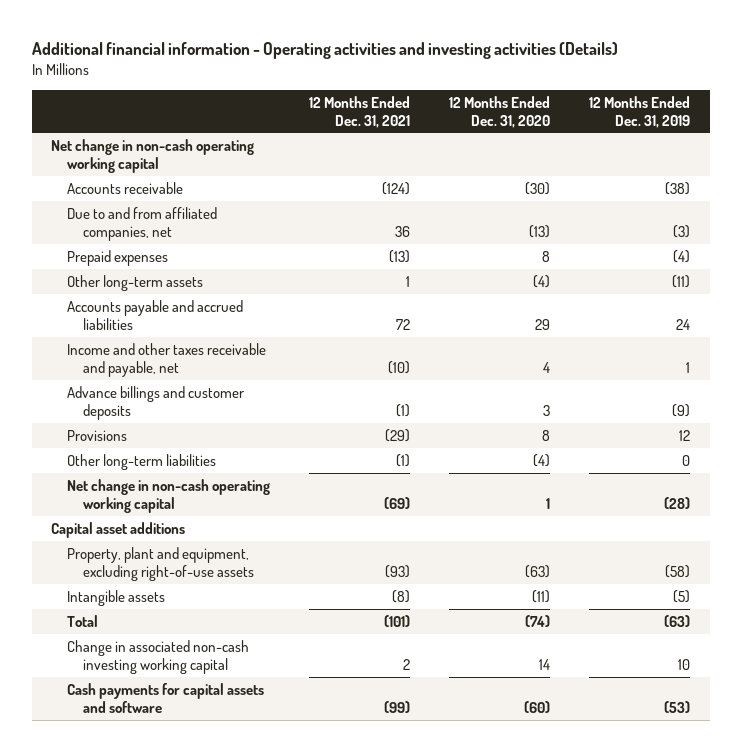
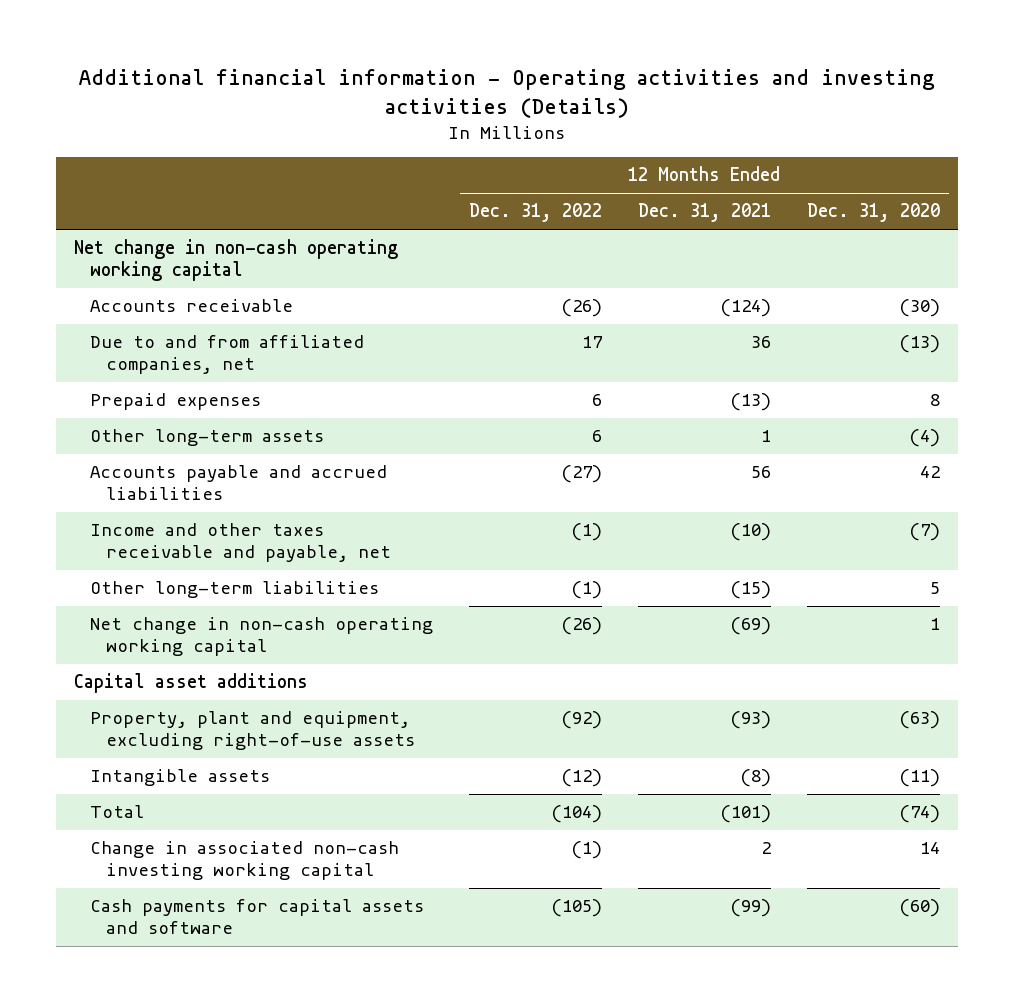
[589,95,691,128] 12 Months Ended Dec. 31, 2019 -> none
none -> [468,203,602,223] Dec. 31, 2022
[67,385,246,420] Advance billings and customer deposits -> none
[67,429,128,441] Provisions -> none
[396,318,411,330] 72 -> [750,466,771,479] 56
[535,318,551,330] 29 -> [919,466,940,479] 42
[543,361,551,373] 4 -> [908,523,940,542] (7)
[396,453,411,467] (1) -> [729,581,771,600] (15)
[533,453,551,467] (4) -> [929,582,940,595] 5

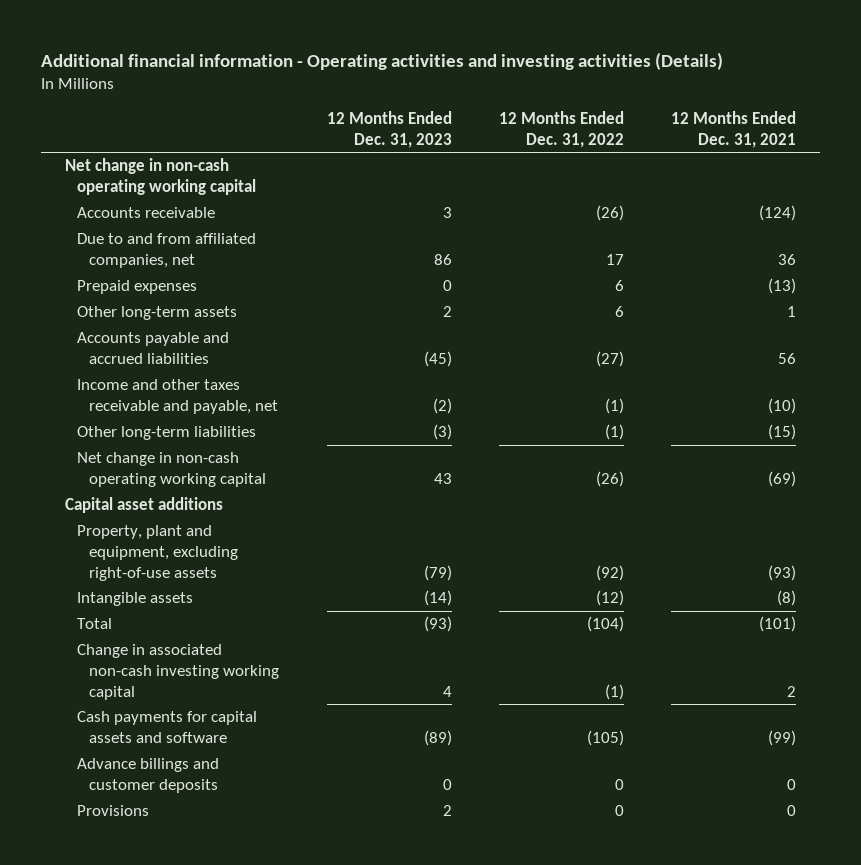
[806,203,940,223] Dec. 31, 2020 -> none
none -> [326,111,452,148] 12 Months Ended Dec. 31, 2023
none -> [76,758,219,794] Advance billings and customer deposits
none -> [76,805,149,817] Provisions

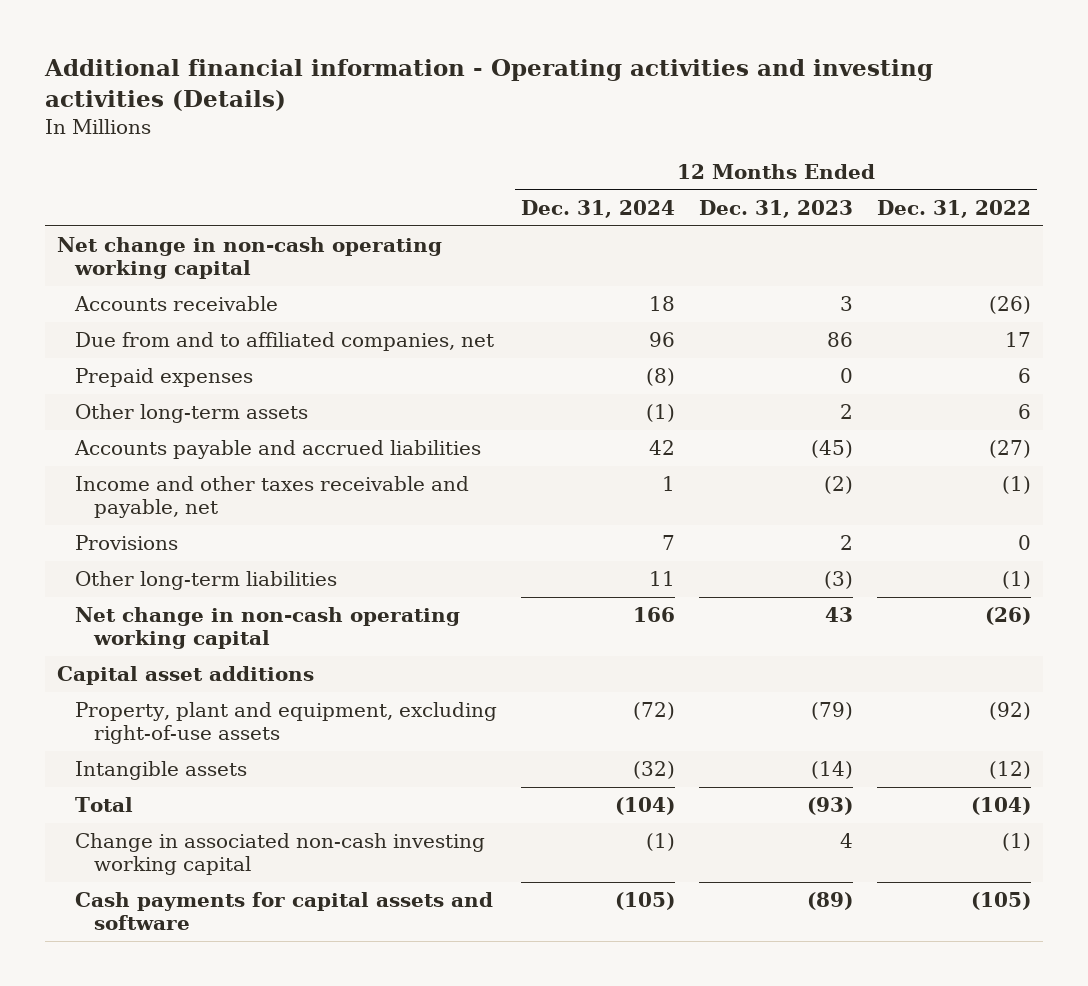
[671,111,797,148] 12 Months Ended Dec. 31, 2021 -> none
none -> [521,200,676,219] Dec. 31, 2024
[76,233,256,269] Due to and from affiliated companies, net -> [75,332,495,352] Due from and to affiliated companies, net
[76,805,149,817] Provisions -> [75,535,179,551] Provisions
[76,758,219,794] Advance billings and customer deposits -> none

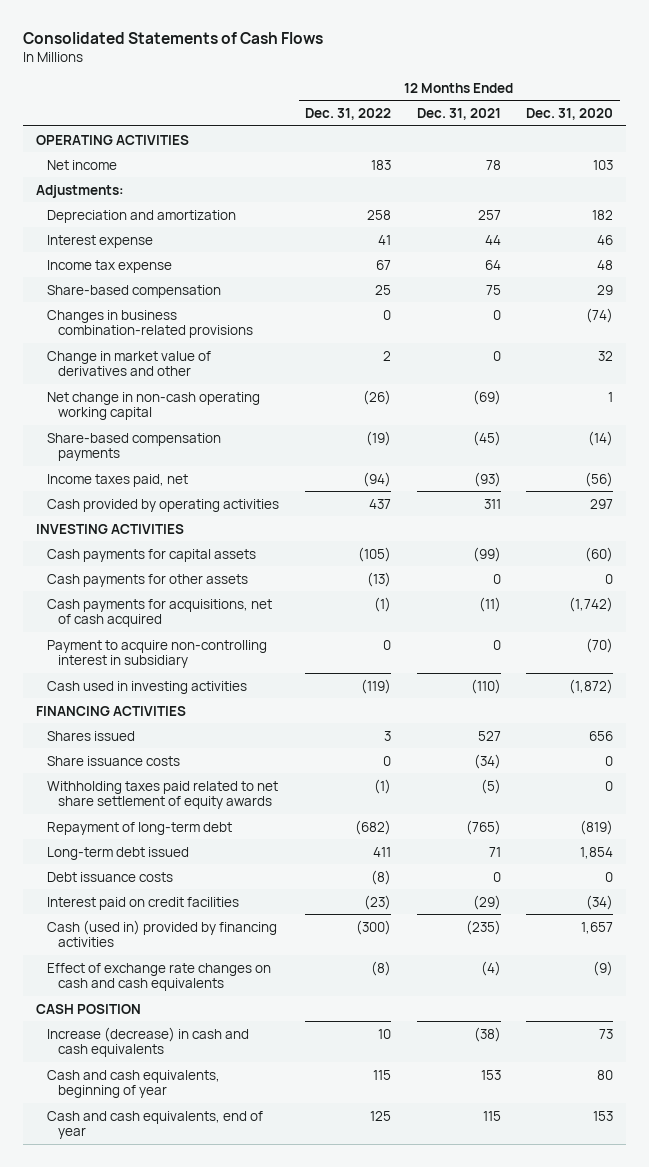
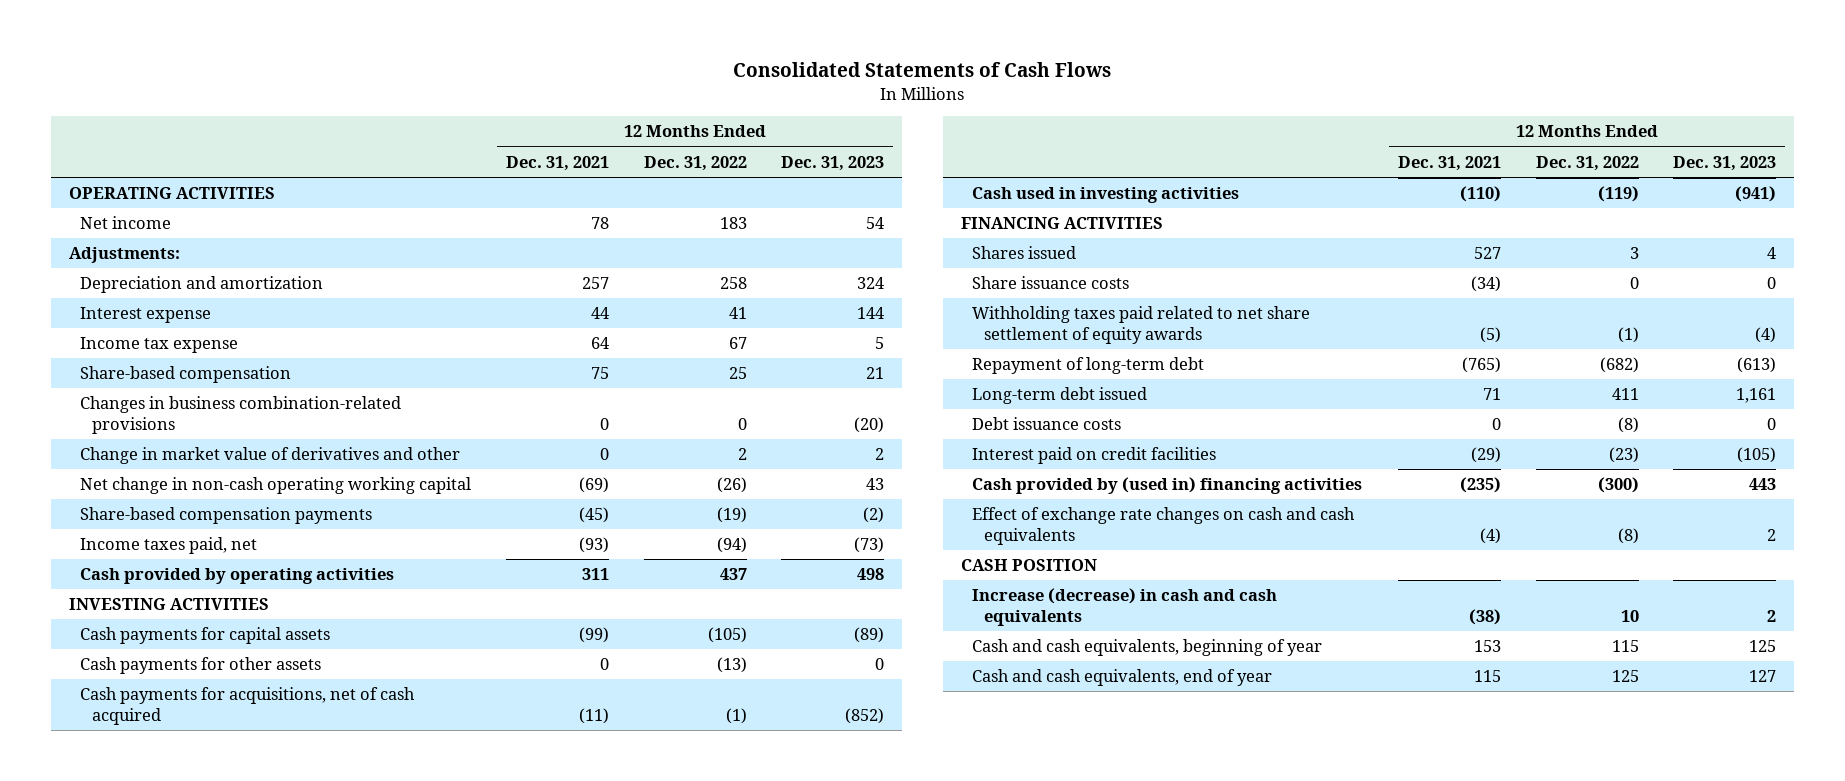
[526,107,614,120] Dec. 31, 2020 -> none
none -> [781,155,885,171] Dec. 31, 2023
[47,639,268,669] Payment to acquire non-controlling interest in subsidiary -> none
[47,919,278,948] Cash (used in) provided by financing activities -> [972,477,1363,495] Cash provided by (used in) financing activities

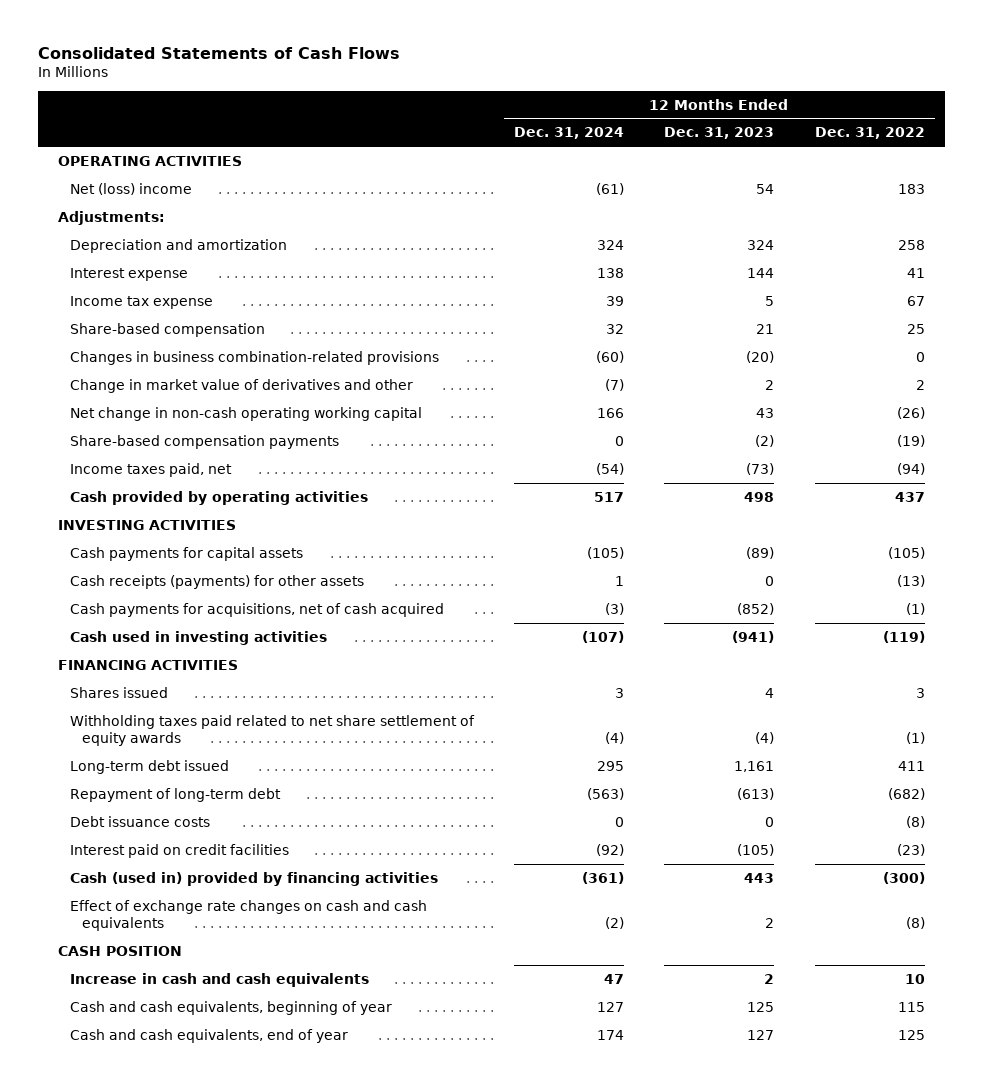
[506,155,610,171] Dec. 31, 2021 -> none
none -> [514,127,625,140] Dec. 31, 2024
[80,216,172,230] Net income -> [70,182,193,195] Net (loss) income
[80,657,322,675] Cash payments for other assets -> [70,574,365,589] Cash receipts (payments) for other assets
[972,276,1130,290] Share issuance costs -> none
[972,357,1205,375] Repayment of long-term debt -> [70,787,282,802] Repayment of long-term debt
[972,477,1363,495] Cash provided by (used in) financing activities -> [70,871,439,886] Cash (used in) provided by financing activities
[972,588,1278,626] Increase (decrease) in cash and cash equivalents -> [70,972,370,987] Increase in cash and cash equivalents

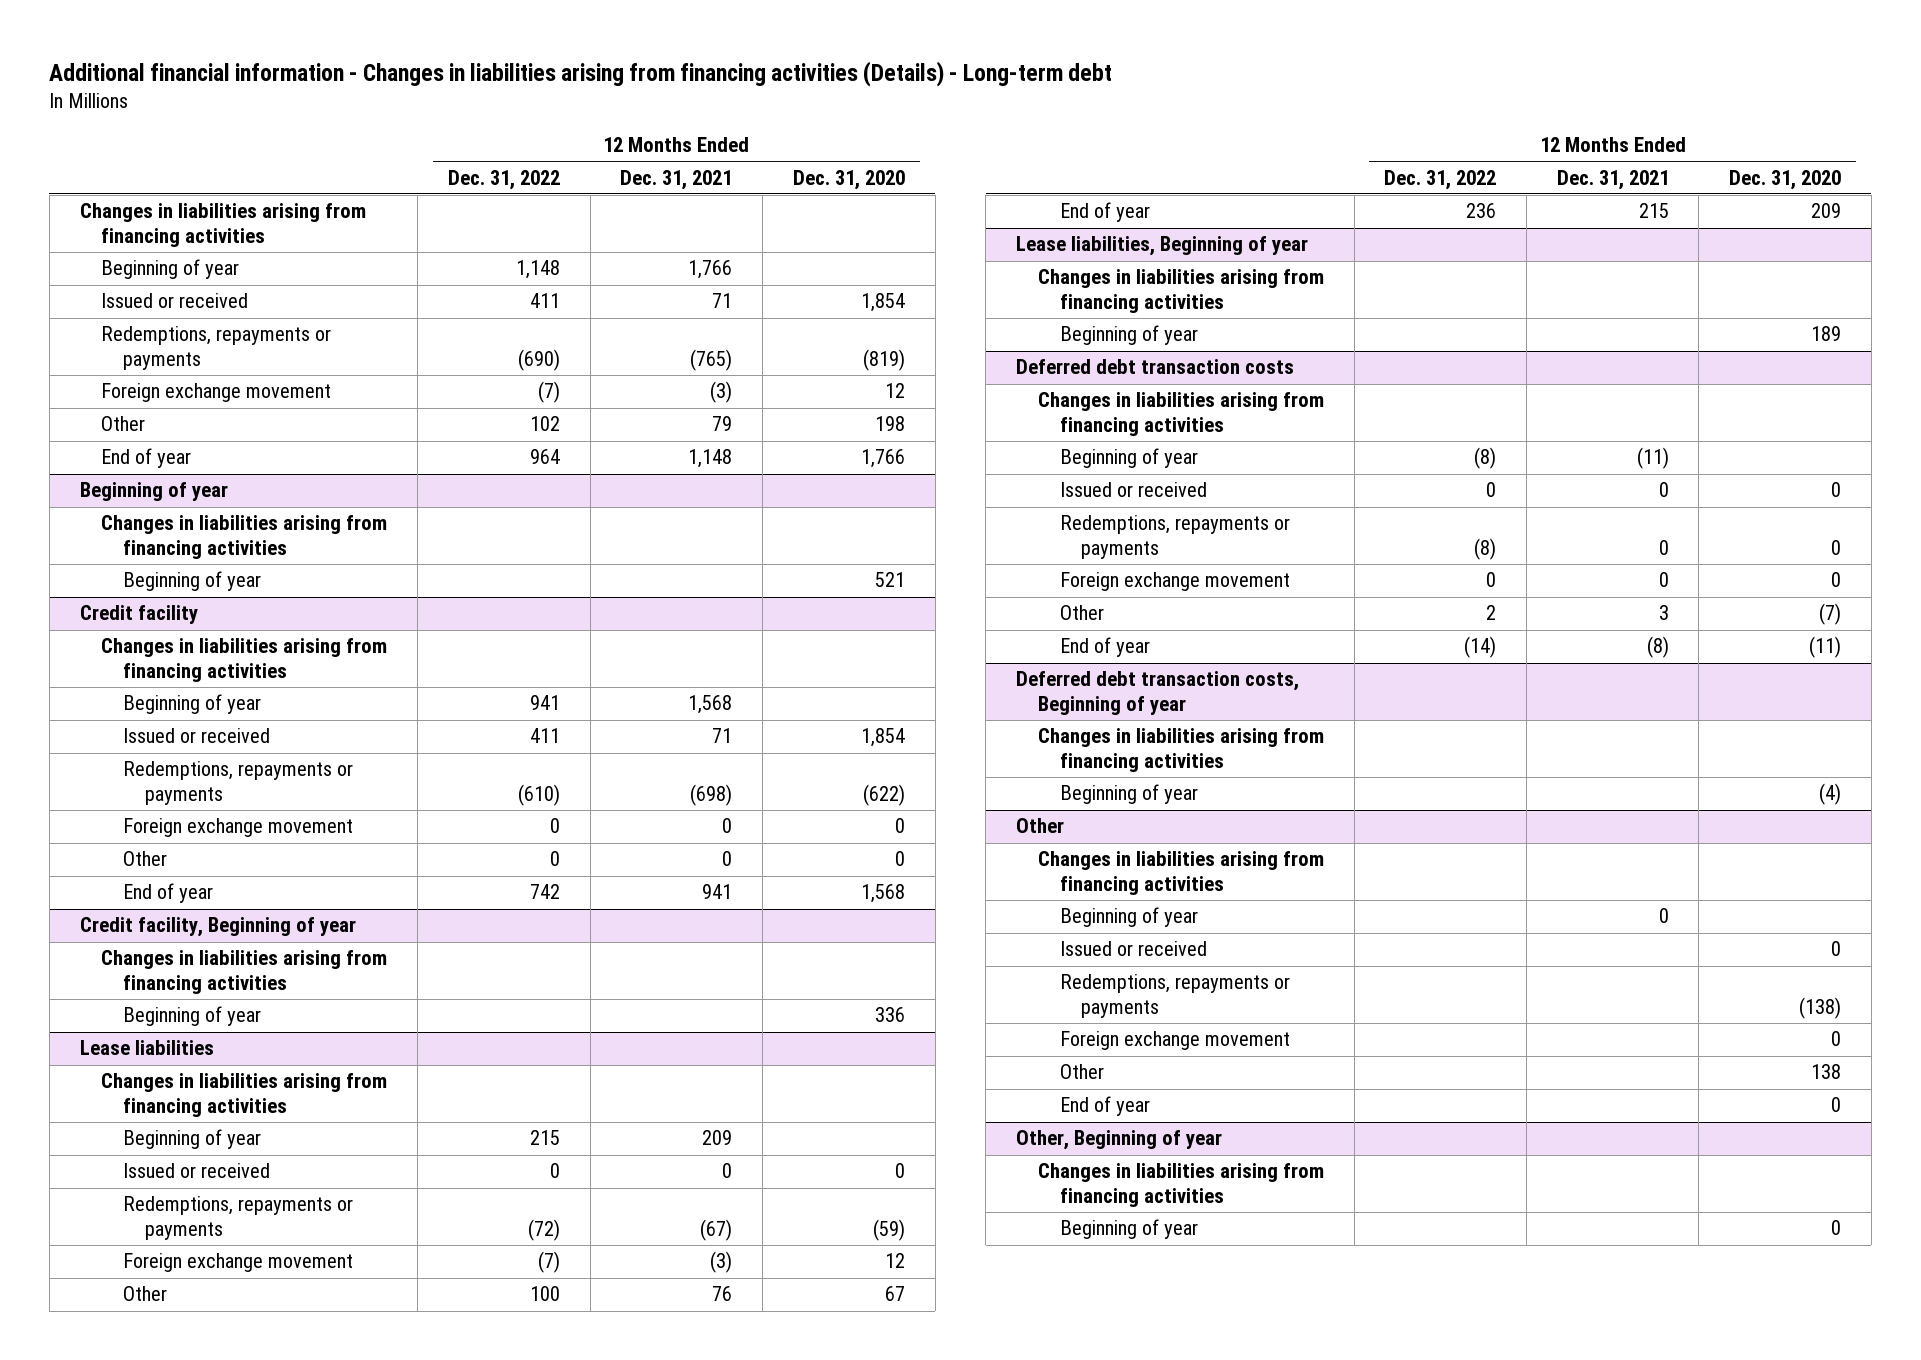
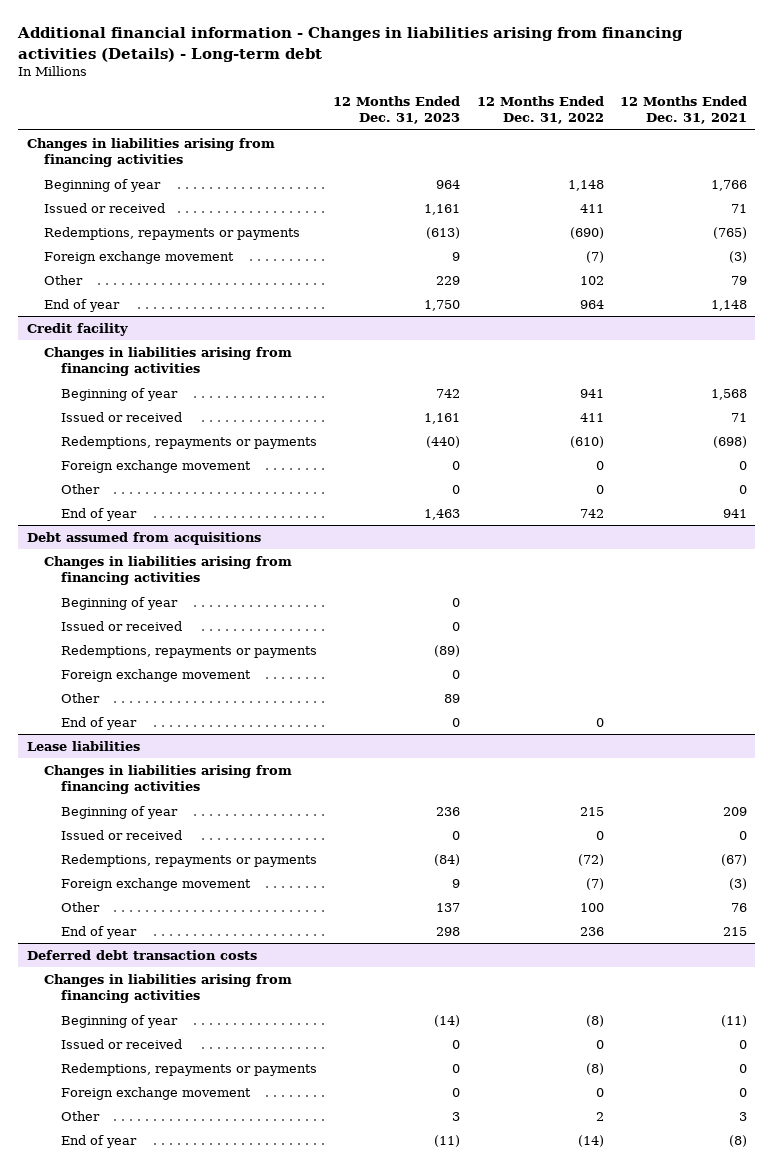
[792,169,905,190] Dec. 31, 2020 -> none
none -> [333,95,461,125] 12 Months Ended Dec. 31, 2023
[79,482,228,502] Beginning of year -> none
[101,515,388,559] Changes in liabilities arising from financing activities -> none
[123,571,262,592] Beginning of year -> none
[79,917,356,938] Credit facility, Beginning of year -> none
none -> [26,531,261,545] Debt assumed from acquisitions
none -> [60,620,182,631] Issued or received
none -> [60,644,317,658] Redemptions, repayments or payments
none -> [60,668,251,682] Foreign exchange movement
none -> [60,692,100,703] Other
none -> [60,716,137,730] End of year
[1016,236,1309,257] Lease liabilities, Beginning of year -> none
[1037,269,1324,313] Changes in liabilities arising from financing activities -> none
[1059,325,1198,346] Beginning of year -> none
[1016,671,1300,715] Deferred debt transaction costs, Beginning of year -> none
[1037,728,1324,772] Changes in liabilities arising from financing activities -> none
[1059,784,1198,805] Beginning of year -> none
[1016,818,1065,834] Other -> none
[1037,851,1324,895] Changes in liabilities arising from financing activities -> none
[1059,907,1198,928] Beginning of year -> none
[1059,941,1207,957] Issued or received -> none
[1059,974,1290,1018] Redemptions, repayments or payments -> none
[1059,1031,1290,1051] Foreign exchange movement -> none
[1059,1064,1104,1080] Other -> none
[1059,1096,1150,1117] End of year -> none
[1016,1130,1223,1151] Other, Beginning of year -> none
[1037,1163,1324,1207] Changes in liabilities arising from financing activities -> none
[1059,1219,1198,1240] Beginning of year -> none

